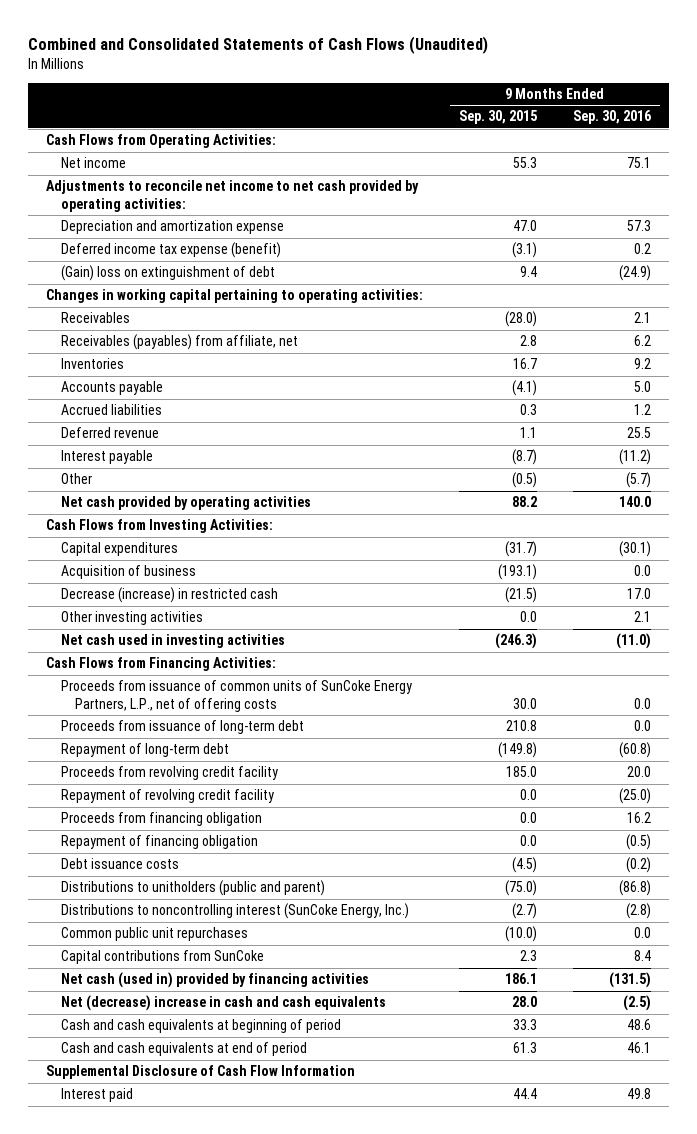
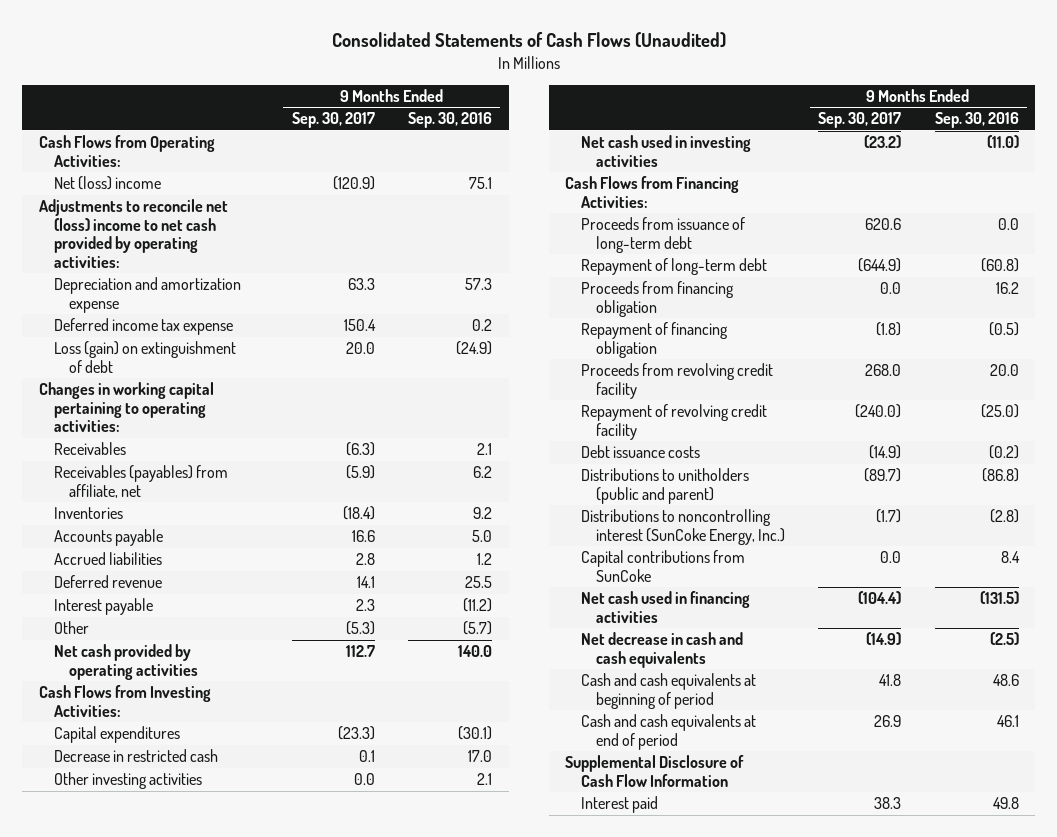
[28,35,489,54] Combined and Consolidated Statements of Cash Flows (Unaudited) -> [331,31,726,48] Consolidated Statements of Cash Flows (Unaudited)
[458,110,537,125] Sep. 30, 2015 -> none
none -> [291,112,375,129] Sep. 30, 2017
[60,157,126,169] Net income -> [53,176,161,191] Net (loss) income
[46,180,420,213] Adjustments to reconcile net income to net cash provided by operating activities: -> [38,199,228,268] Adjustments to reconcile net (loss) income to net cash provided by operating activities:
[60,242,281,259] Deferred income tax expense (benefit) -> [53,318,233,336] Deferred income tax expense
[60,265,275,282] (Gain) loss on extinguishment of debt -> [53,341,236,373] Loss (gain) on extinguishment of debt
[60,565,196,580] Acquisition of business -> none
[60,587,278,604] Decrease (increase) in restricted cash -> [53,749,218,763] Decrease in restricted cash
[60,680,412,713] Proceeds from issuance of common units of SunCoke Energy Partners, L.P., net of offering costs -> none
[60,766,278,781] Proceeds from revolving credit facility -> [580,363,773,399] Proceeds from revolving credit facility
[60,789,274,804] Repayment of revolving credit facility -> [580,404,767,440] Repayment of revolving credit facility
[60,927,248,942] Common public unit repurchases -> none
[60,972,369,989] Net cash (used in) provided by financing activities -> [580,591,750,623] Net cash used in financing activities
[60,995,386,1012] Net (decrease) increase in cash and cash equivalents -> [580,632,743,668] Net decrease in cash and cash equivalents

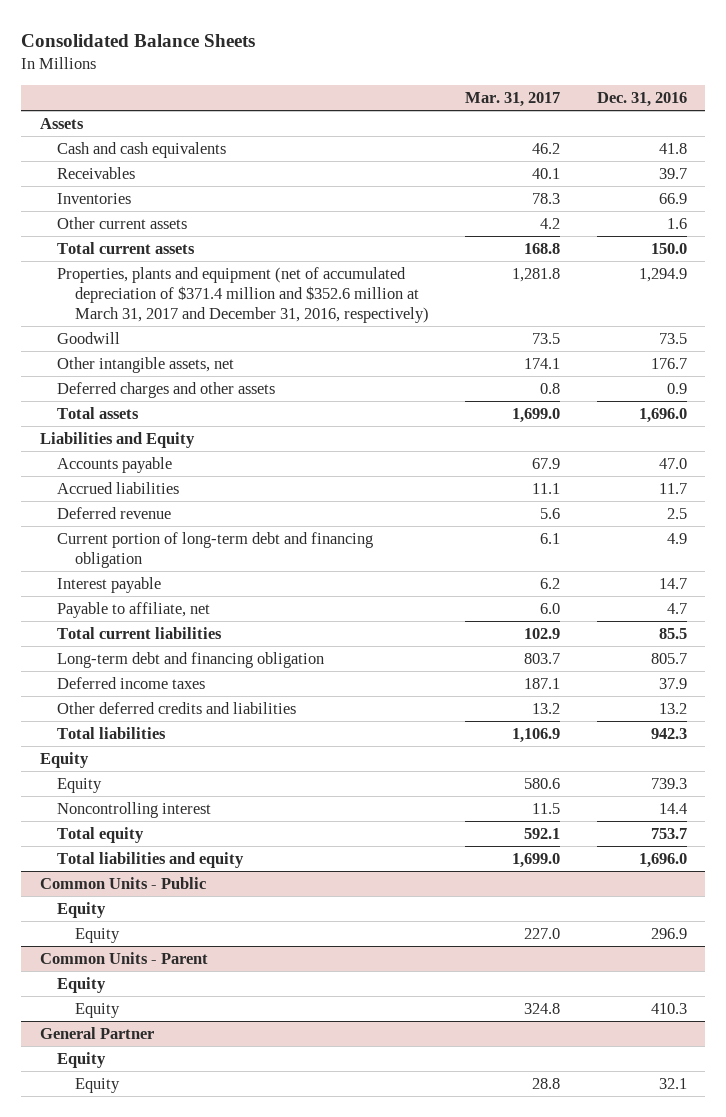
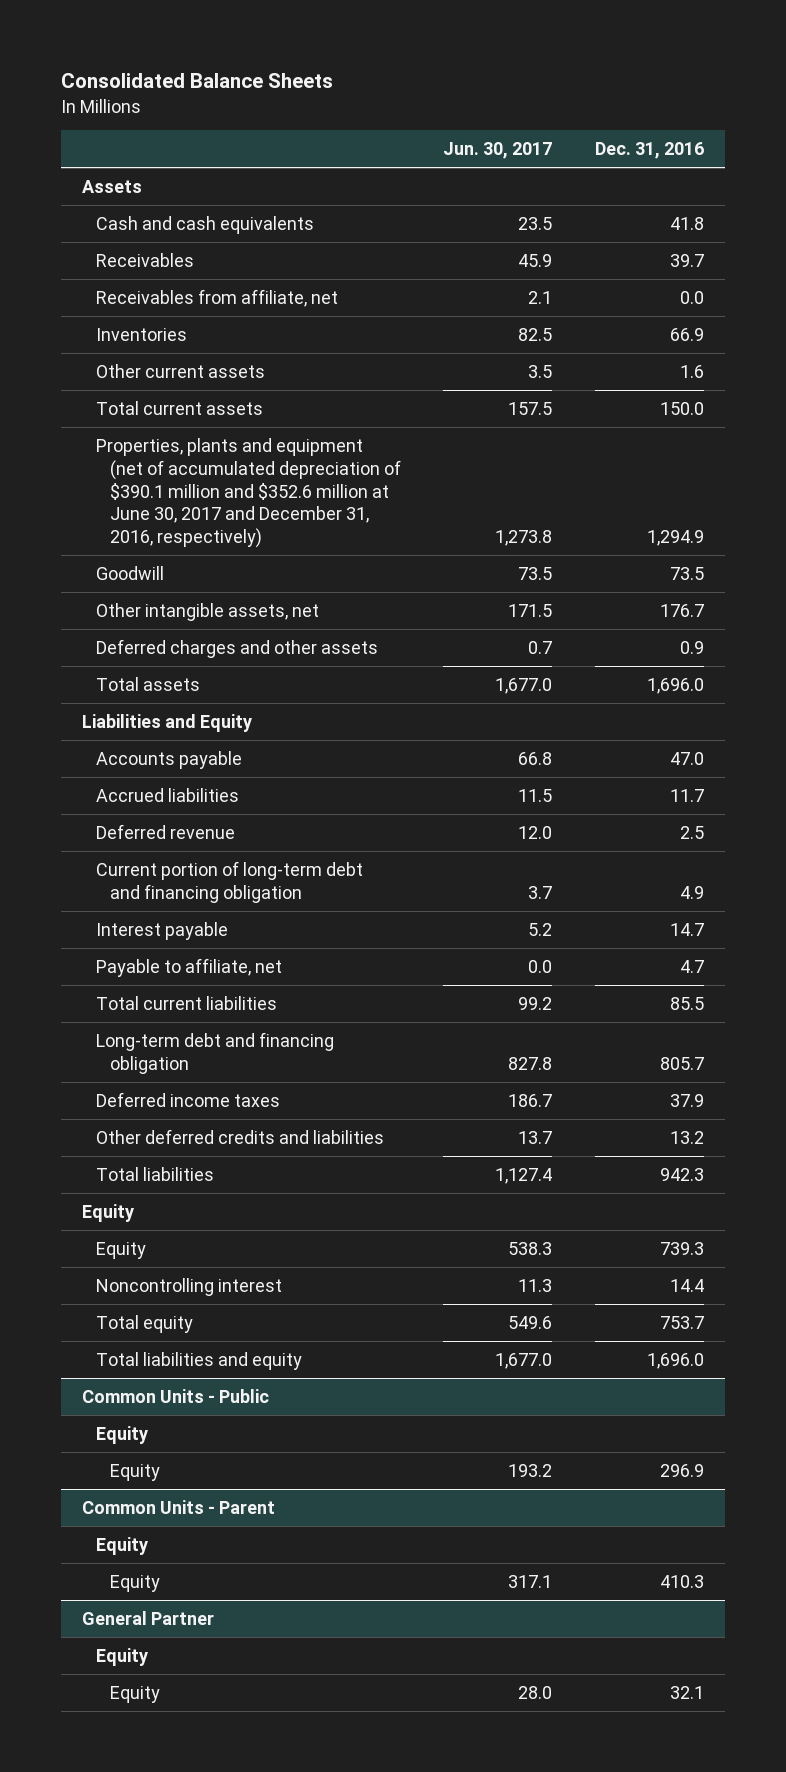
[465,92,561,108] Mar. 31, 2017 -> none
none -> [443,142,553,160] Jun. 30, 2017
none -> [95,288,338,307] Receivables from affiliate, net
[57,266,429,324] Properties, plants and equipment (net of accumulated depreciation of $371.4 million and $352.6 million at March 31, 2017 and December 31, 2016, respectively) -> [95,437,401,549] Properties, plants and equipment (net of accumulated depreciation of $390.1 million and $352.6 million at June 30, 2017 and December 31, 2016, respectively)

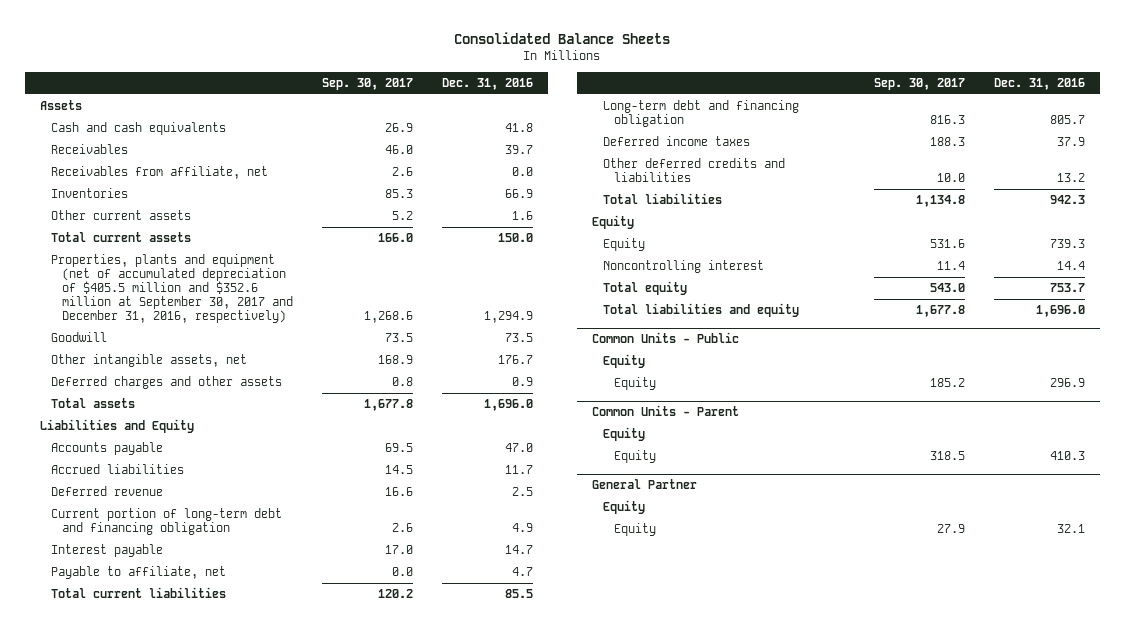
[443,142,553,160] Jun. 30, 2017 -> none
none -> [322,77,414,90] Sep. 30, 2017
[95,437,401,549] Properties, plants and equipment (net of accumulated depreciation of $390.1 million and $352.6 million at June 30, 2017 and December 31, 2016, respectively) -> [51,254,294,324] Properties, plants and equipment (net of accumulated depreciation of $405.5 million and $352.6 million at September 30, 2017 and December 31, 2016, respectively)

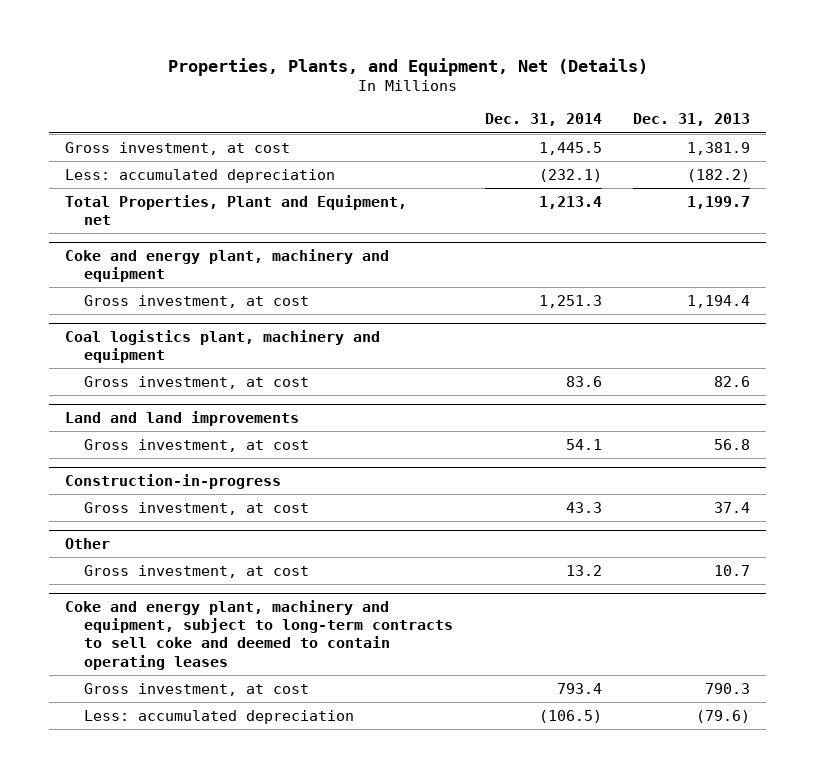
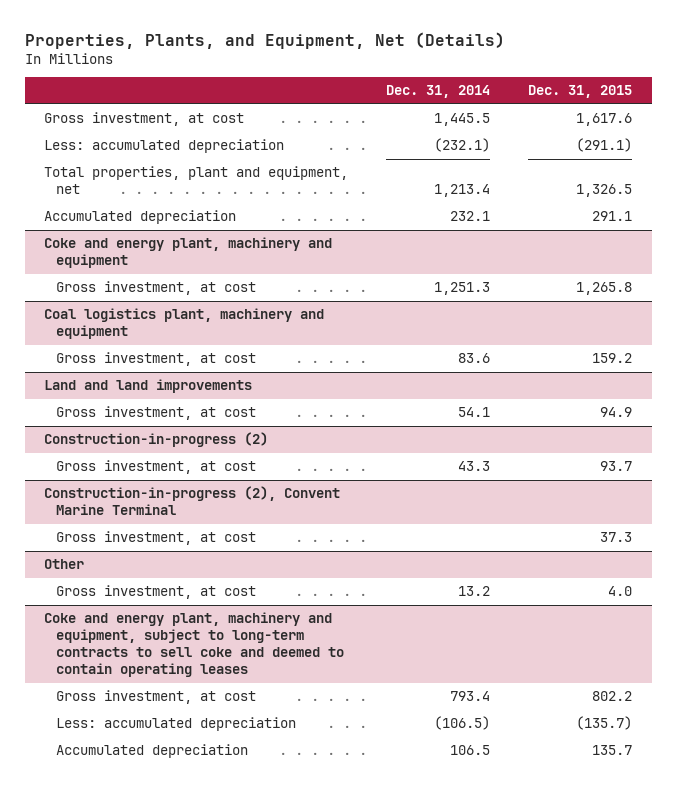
[632,113,750,127] Dec. 31, 2013 -> none
none -> [528,85,633,99] Dec. 31, 2015
[65,194,408,225] Total Properties, Plant and Equipment, net -> [43,166,348,195] Total properties, plant and equipment, net
none -> [43,210,236,225] Accumulated depreciation
[65,473,282,489] Construction-in-progress -> [43,432,268,448] Construction-in-progress (2)
none -> [43,486,340,516] Construction-in-progress (2), Convent Marine Terminal
none -> [56,531,257,546] Gross investment, at cost
none -> [56,744,249,759] Accumulated depreciation

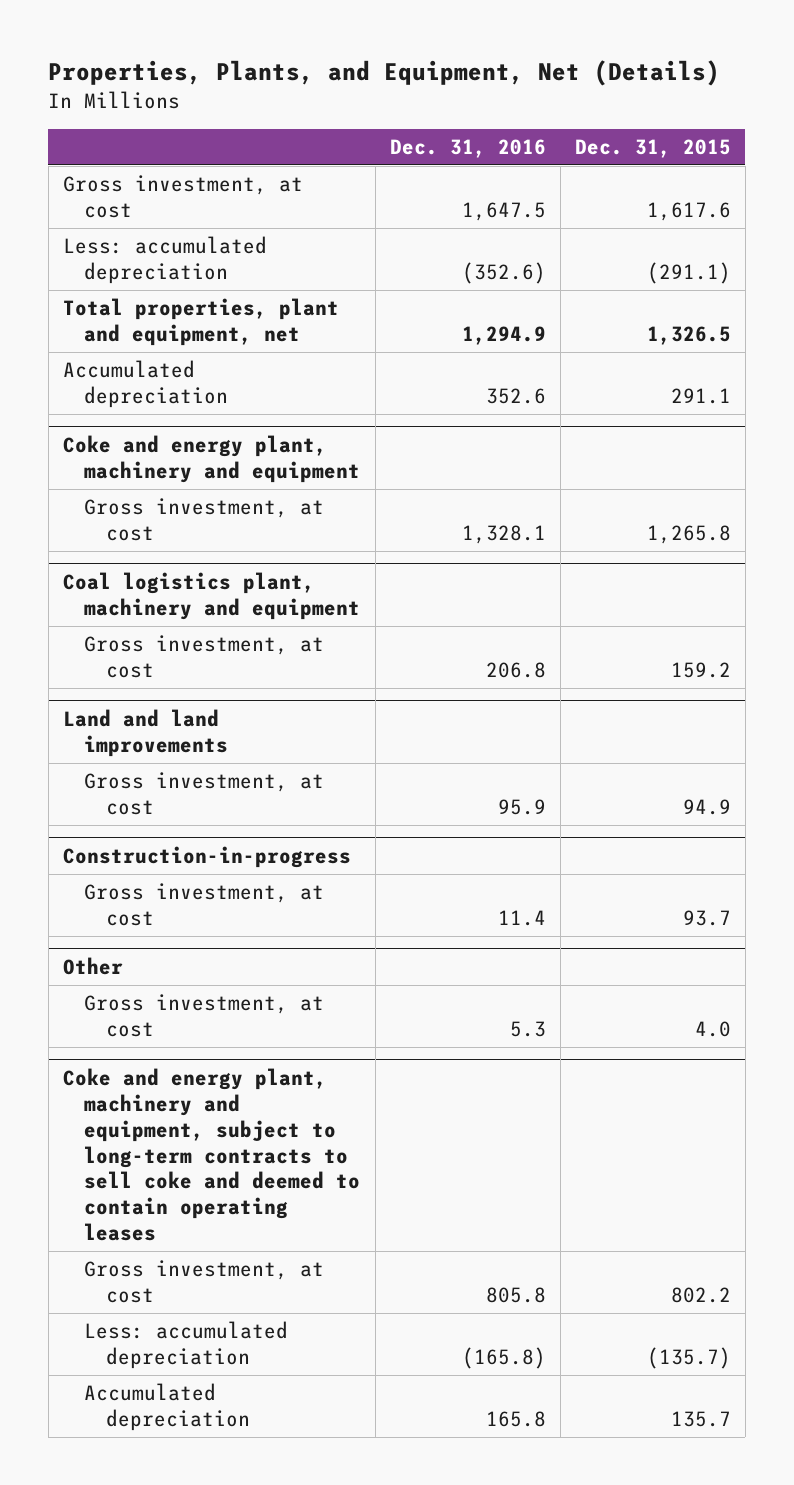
[386,85,491,99] Dec. 31, 2014 -> none
none -> [389,139,546,159] Dec. 31, 2016
[43,432,268,448] Construction-in-progress (2) -> [62,846,351,869] Construction-in-progress
[43,486,340,516] Construction-in-progress (2), Convent Marine Terminal -> none
[56,531,257,546] Gross investment, at cost -> none

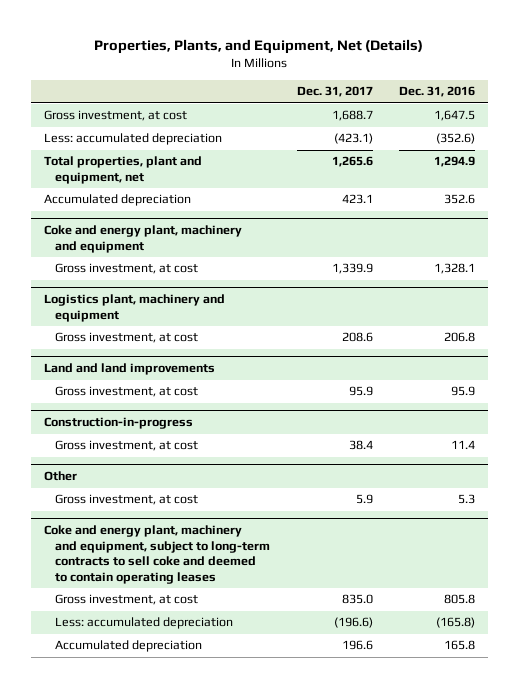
[574,139,731,159] Dec. 31, 2015 -> none
none -> [296,86,373,98] Dec. 31, 2017
[62,572,361,620] Coal logistics plant, machinery and equipment -> [44,294,226,322] Logistics plant, machinery and equipment

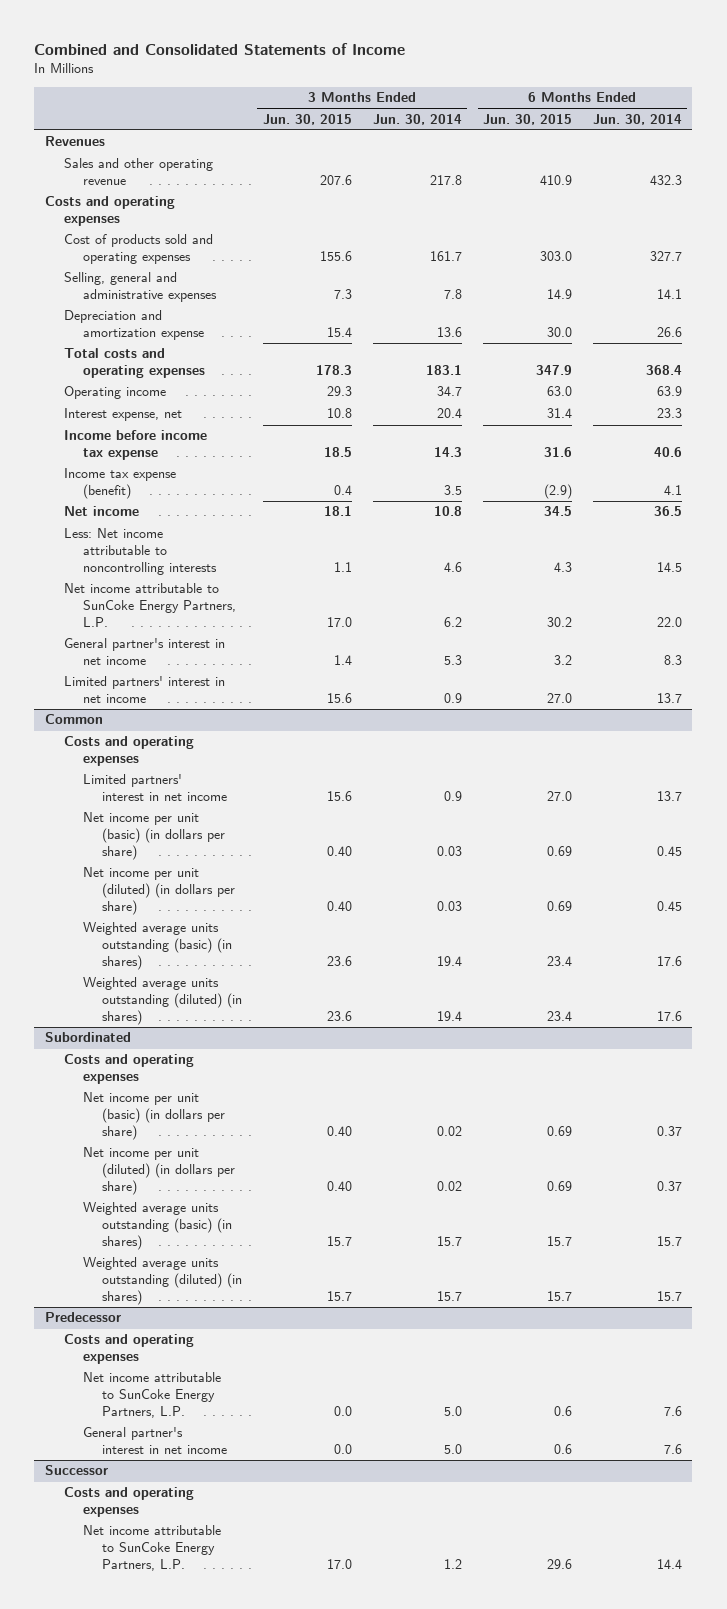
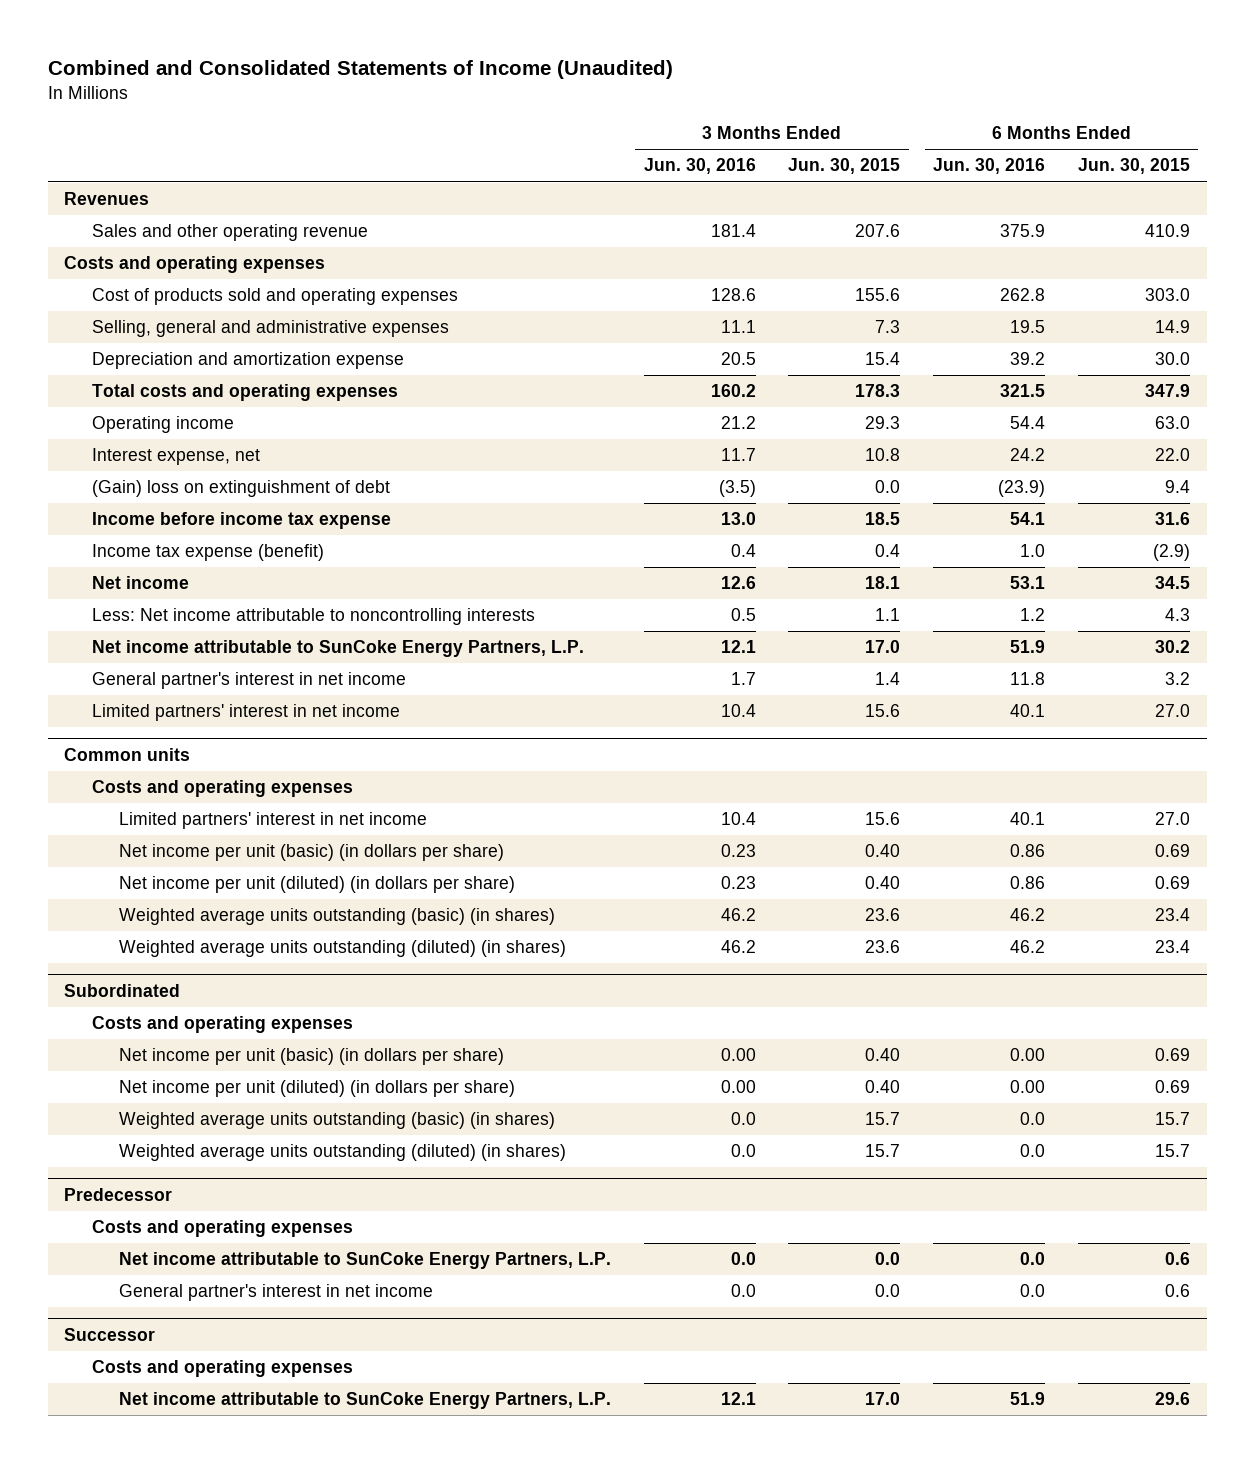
[34,43,406,56] Combined and Consolidated Statements of Income -> [47,60,673,80] Combined and Consolidated Statements of Income (Unaudited)
[372,113,462,125] Jun. 30, 2014 -> none
[592,113,682,125] Jun. 30, 2014 -> none
none -> [643,158,756,175] Jun. 30, 2016
none -> [933,158,1046,175] Jun. 30, 2016
[546,408,572,419] 31.4 -> [1155,448,1191,462] 22.0
none -> [91,480,390,498] (Gain) loss on extinguishment of debt
[44,714,103,725] Common -> [64,747,191,761] Common units

